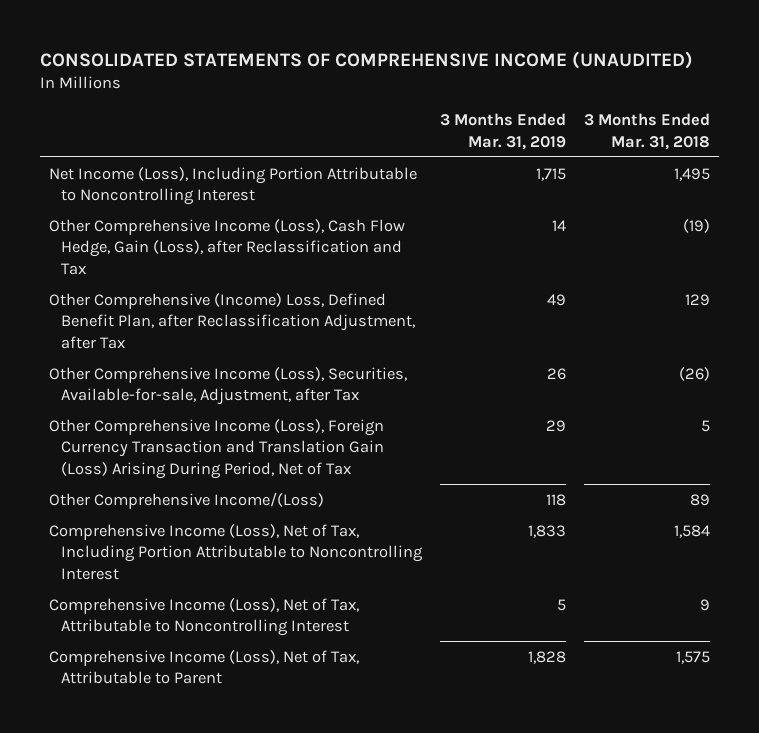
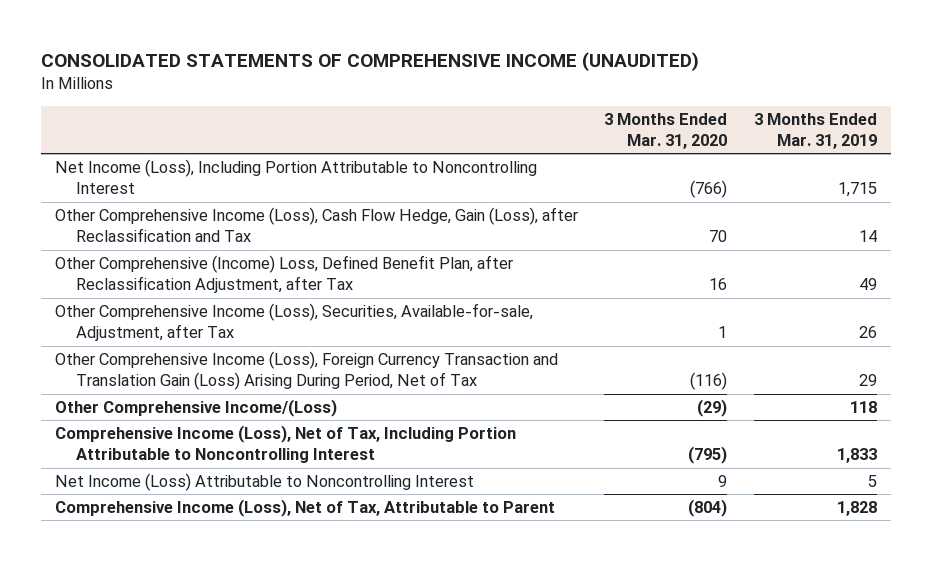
[584,113,711,150] 3 Months Ended Mar. 31, 2018 -> none
none -> [604,112,728,150] 3 Months Ended Mar. 31, 2020
[49,597,360,637] Comprehensive Income (Loss), Net of Tax, Attributable to Noncontrolling Interest -> [54,472,474,491] Net Income (Loss) Attributable to Noncontrolling Interest

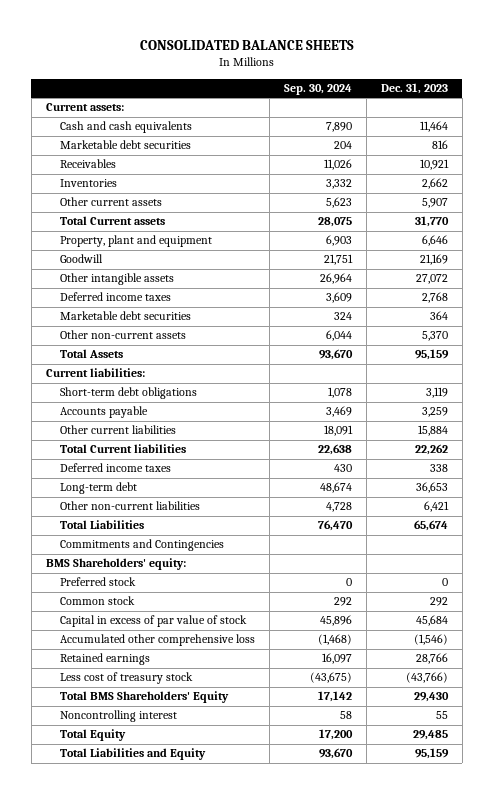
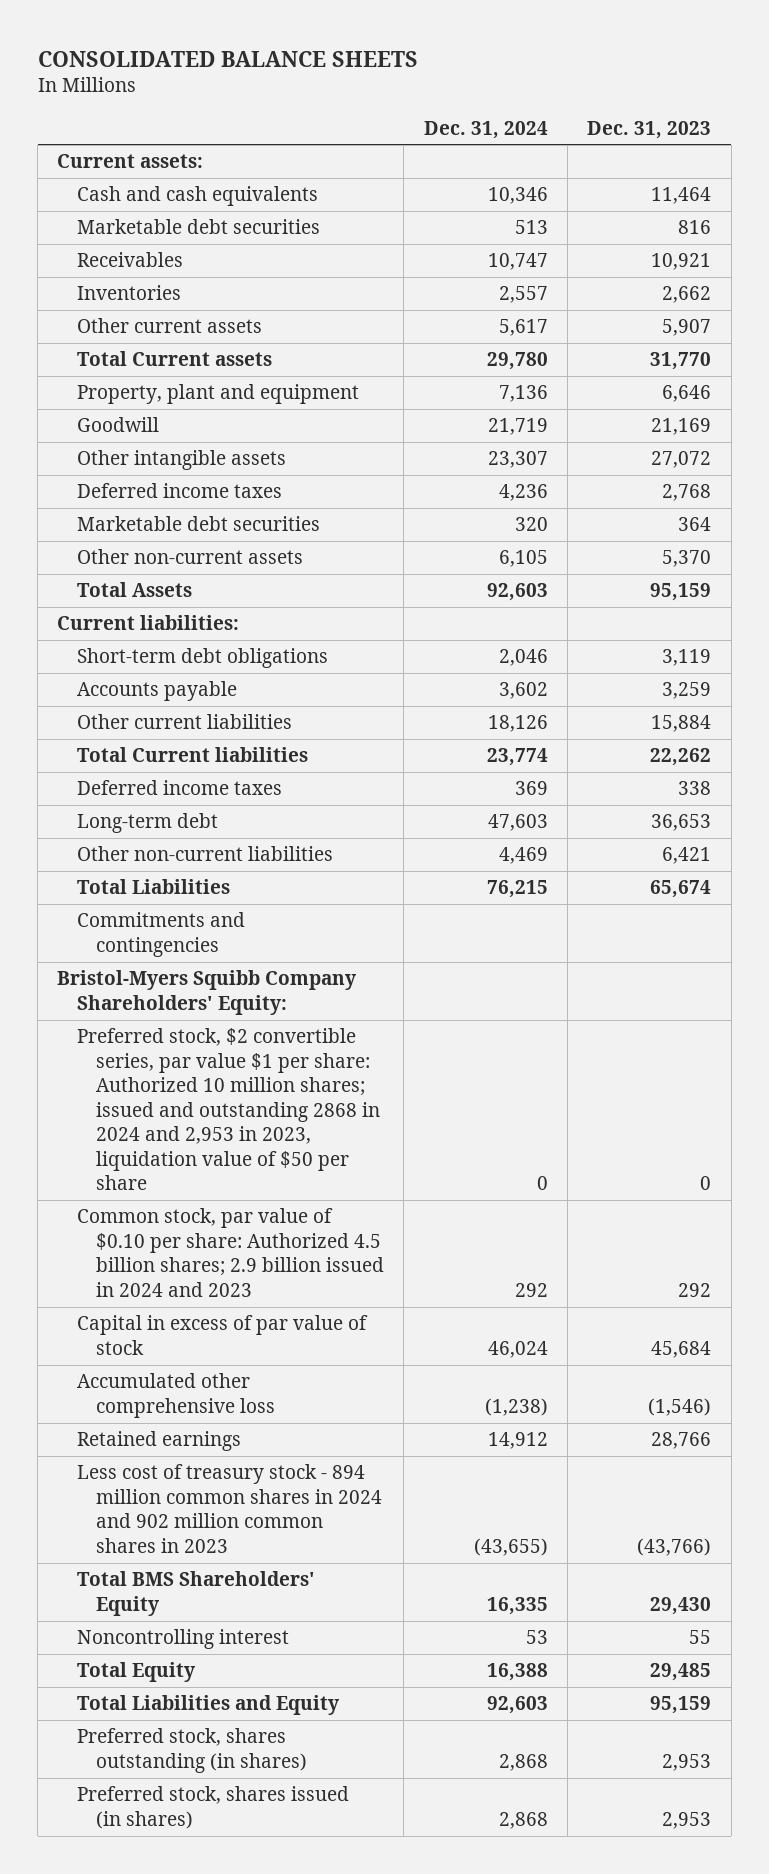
[284,84,353,96] Sep. 30, 2024 -> none
none -> [423,120,548,139] Dec. 31, 2024
[60,539,225,552] Commitments and Contingencies -> [76,912,245,957] Commitments and contingencies
[45,558,186,571] BMS Shareholders' equity: -> [57,970,357,1015] Bristol-Myers Squibb Company Shareholders' Equity:
[60,577,137,587] Preferred stock -> [76,1028,381,1191] Preferred stock, $2 convertible series, par value $1 per share: Authorized 10 million shares; issued and outstanding 2868 in 2024 and 2,953 in 2023, liquidation value of $50 per share
[60,596,136,606] Common stock -> [76,1208,385,1297] Common stock, par value of $0.10 per share: Authorized 4.5 billion shares; 2.9 billion issued in 2024 and 2023
[60,672,194,685] Less cost of treasury stock -> [76,1464,383,1553] Less cost of treasury stock - 894 million common shares in 2024 and 902 million common shares in 2023
none -> [76,1728,308,1773] Preferred stock, shares outstanding (in shares)
none -> [76,1786,349,1829] Preferred stock, shares issued (in shares)

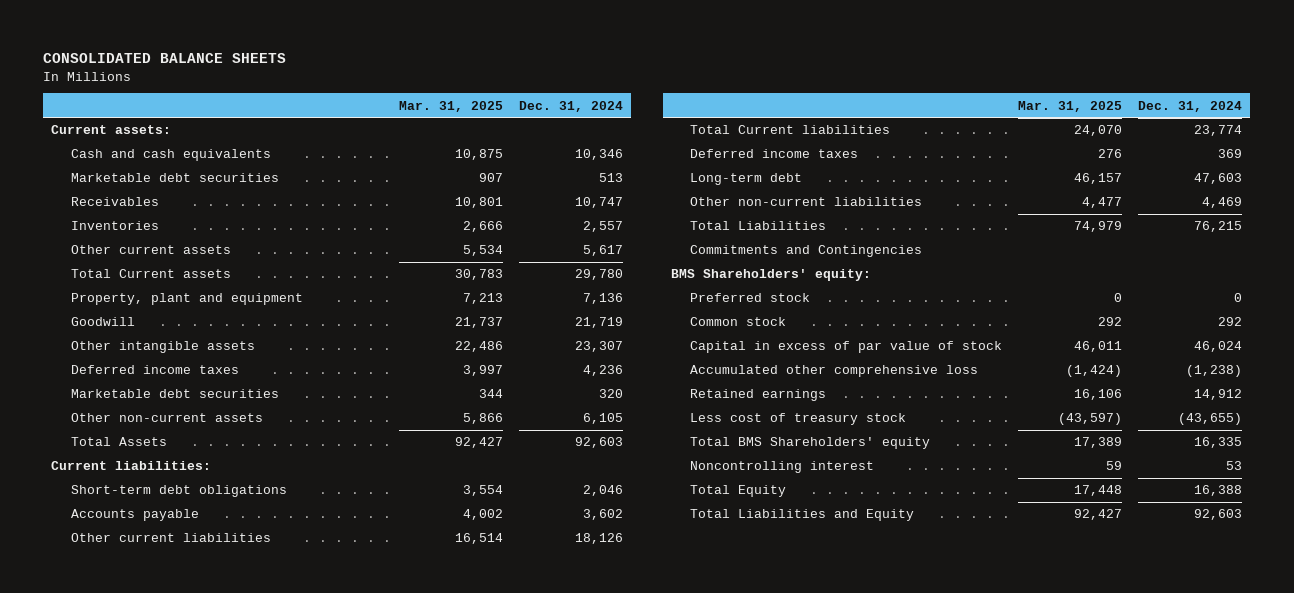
[587,120,712,139] Dec. 31, 2023 -> none
none -> [398,100,503,112] Mar. 31, 2025
[76,912,245,957] Commitments and contingencies -> [690,245,923,258] Commitments and Contingencies
[57,970,357,1015] Bristol-Myers Squibb Company Shareholders' Equity: -> [670,269,871,282] BMS Shareholders' equity:
[76,1028,381,1191] Preferred stock, $2 convertible series, par value $1 per share: Authorized 10 million shares; issued and outstanding 2868 in 2024 and 2,953 in 2023, liquidation value of $50 per share -> [690,293,811,303] Preferred stock
[76,1208,385,1297] Common stock, par value of $0.10 per share: Authorized 4.5 billion shares; 2.9 billion issued in 2024 and 2023 -> [690,317,787,327] Common stock
[76,1464,383,1553] Less cost of treasury stock - 894 million common shares in 2024 and 902 million common shares in 2023 -> [690,413,907,426] Less cost of treasury stock
[76,1571,315,1616] Total BMS Shareholders' Equity -> [690,437,931,450] Total BMS Shareholders' equity
[76,1728,308,1773] Preferred stock, shares outstanding (in shares) -> none
[76,1786,349,1829] Preferred stock, shares issued (in shares) -> none

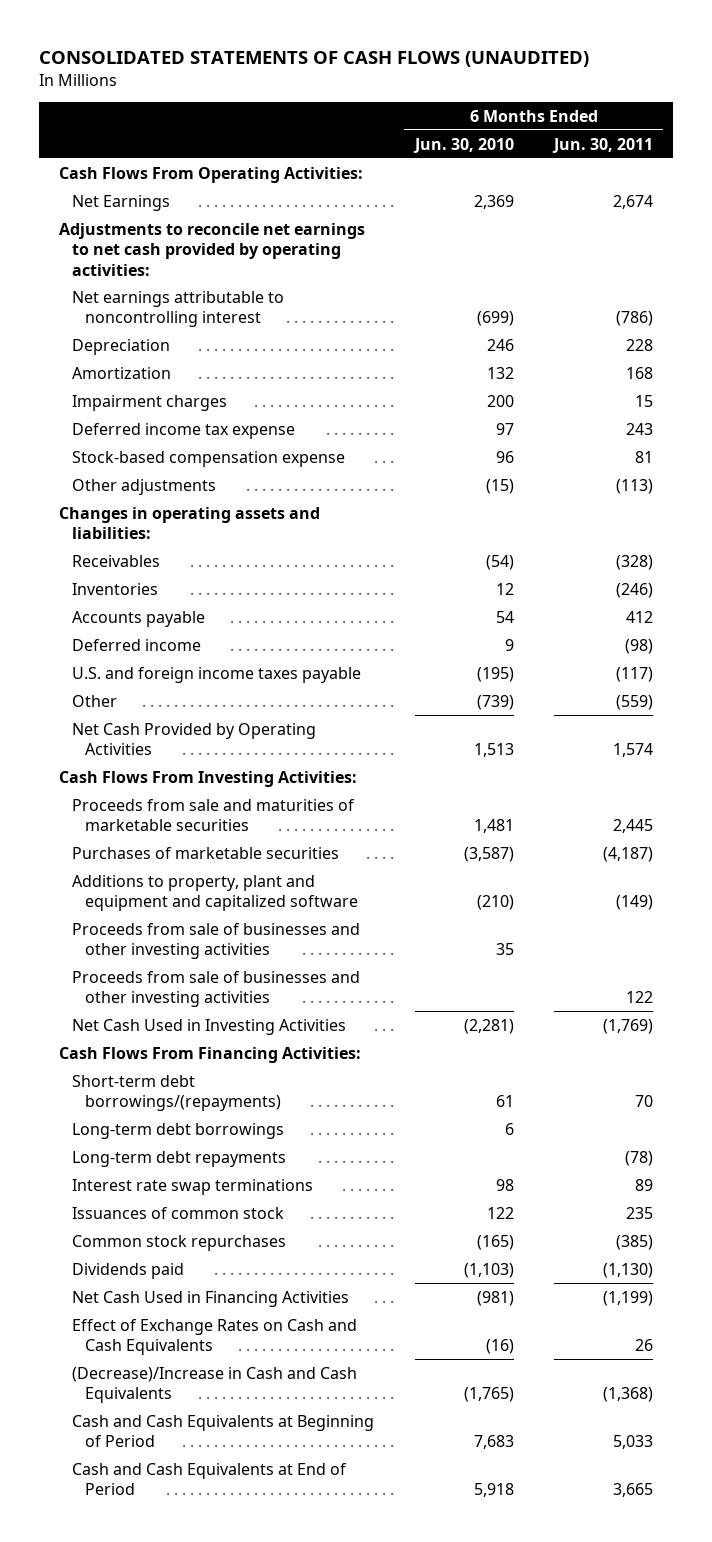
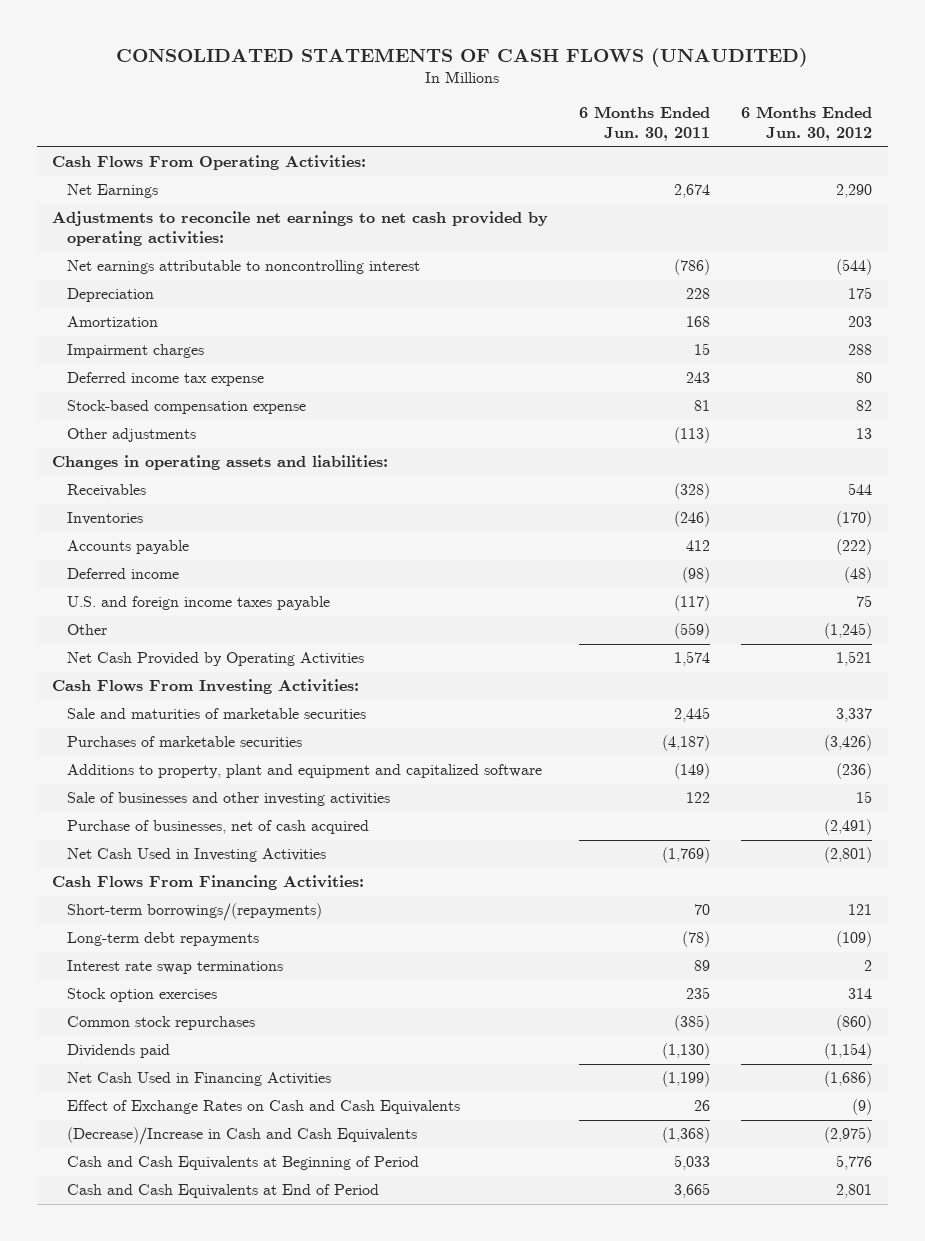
[412,137,514,153] Jun. 30, 2010 -> none
none -> [741,106,873,142] 6 Months Ended Jun. 30, 2012
[72,798,356,832] Proceeds from sale and maturities of marketable securities -> [67,708,367,720] Sale and maturities of marketable securities
[72,922,361,960] Proceeds from sale of businesses and other investing activities -> none
[72,970,361,1008] Proceeds from sale of businesses and other investing activities -> [67,792,391,807] Sale of businesses and other investing activities
none -> [67,820,370,835] Purchase of businesses, net of cash acquired
[72,1122,285,1139] Long-term debt borrowings -> none
[72,1074,282,1112] Short-term debt borrowings/(repayments) -> [67,903,323,922] Short-term borrowings/(repayments)
[72,1206,285,1219] Issuances of common stock -> [67,988,218,1003] Stock option exercises

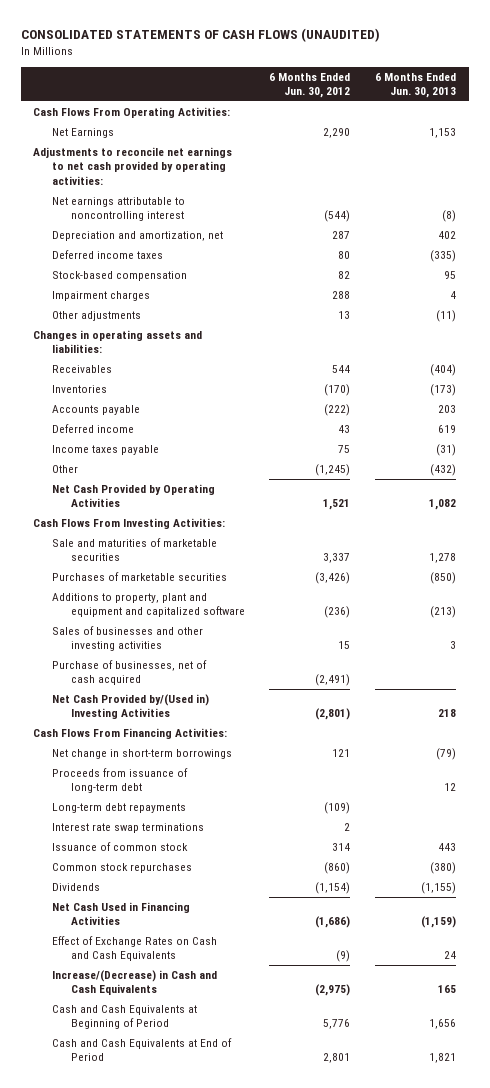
[579,106,711,142] 6 Months Ended Jun. 30, 2011 -> none
none -> [375,72,457,99] 6 Months Ended Jun. 30, 2013
[67,288,155,303] Depreciation -> none
[67,316,159,328] Amortization -> none
none -> [52,230,224,241] Depreciation and amortization, net
none -> [52,249,164,259] Deferred income taxes
none -> [52,270,188,281] Stock-based compensation
[67,372,265,387] Deferred income tax expense -> none
[67,400,307,415] Stock-based compensation expense -> none
[844,567,873,584] (48) -> [338,424,351,433] 43
[67,596,331,611] U.S. and foreign income taxes payable -> [52,444,160,455] Income taxes payable
[67,792,391,807] Sale of businesses and other investing activities -> [52,625,204,652] Sales of businesses and other investing activities
[67,848,327,863] Net Cash Used in Investing Activities -> [52,693,210,720] Net Cash Provided by/(Used in) Investing Activities
[67,903,323,922] Short-term borrowings/(repayments) -> [52,748,233,759] Net change in short-term borrowings
none -> [52,767,189,794] Proceeds from issuance of long-term debt
[67,988,218,1003] Stock option exercises -> [52,841,189,851] Issuance of common stock
[67,1044,171,1059] Dividends paid -> [52,882,101,891] Dividends
[67,1127,418,1146] (Decrease)/Increase in Cash and Cash Equivalents -> [52,969,218,996] Increase/(Decrease) in Cash and Cash Equivalents

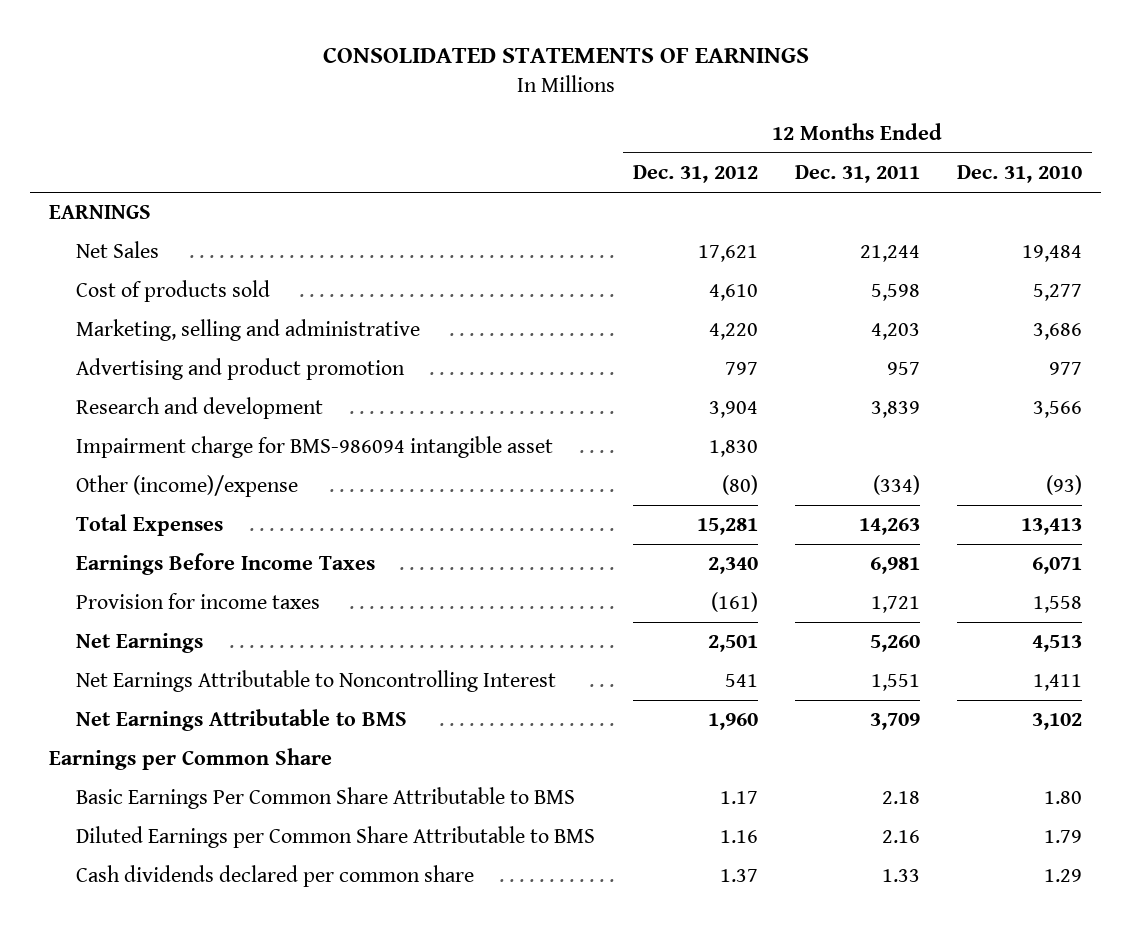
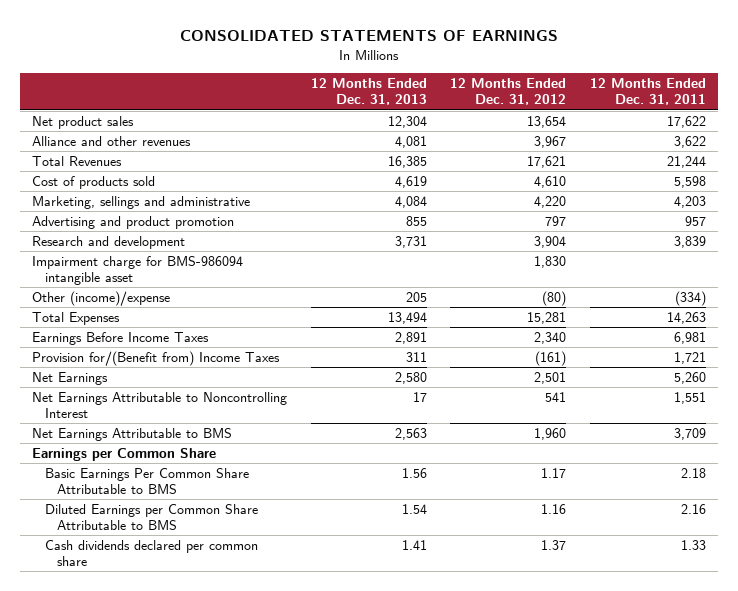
[957,165,1083,184] Dec. 31, 2010 -> none
none -> [310,78,427,106] 12 Months Ended Dec. 31, 2013
[48,205,151,220] EARNINGS -> none
none -> [32,115,135,129] Net product sales
none -> [32,135,192,146] Alliance and other revenues
[76,241,160,259] Net Sales -> [32,155,123,166] Total Revenues
[76,319,421,342] Marketing, selling and administrative -> [32,195,251,209] Marketing, sellings and administrative
[76,593,321,610] Provision for income taxes -> [32,350,281,366] Provision for/(Benefit from) Income Taxes

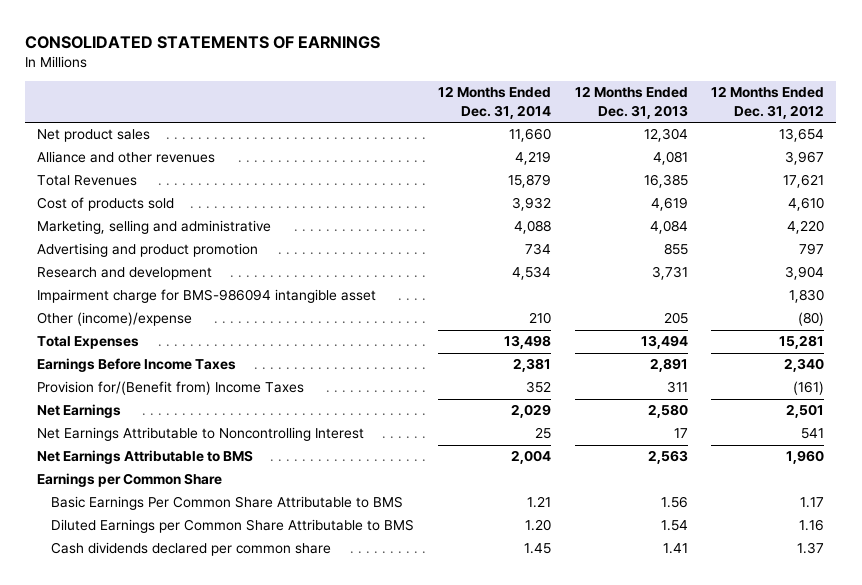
[590,78,707,106] 12 Months Ended Dec. 31, 2011 -> none
none -> [438,86,552,119] 12 Months Ended Dec. 31, 2014
[32,195,251,209] Marketing, sellings and administrative -> [37,220,272,235] Marketing, selling and administrative

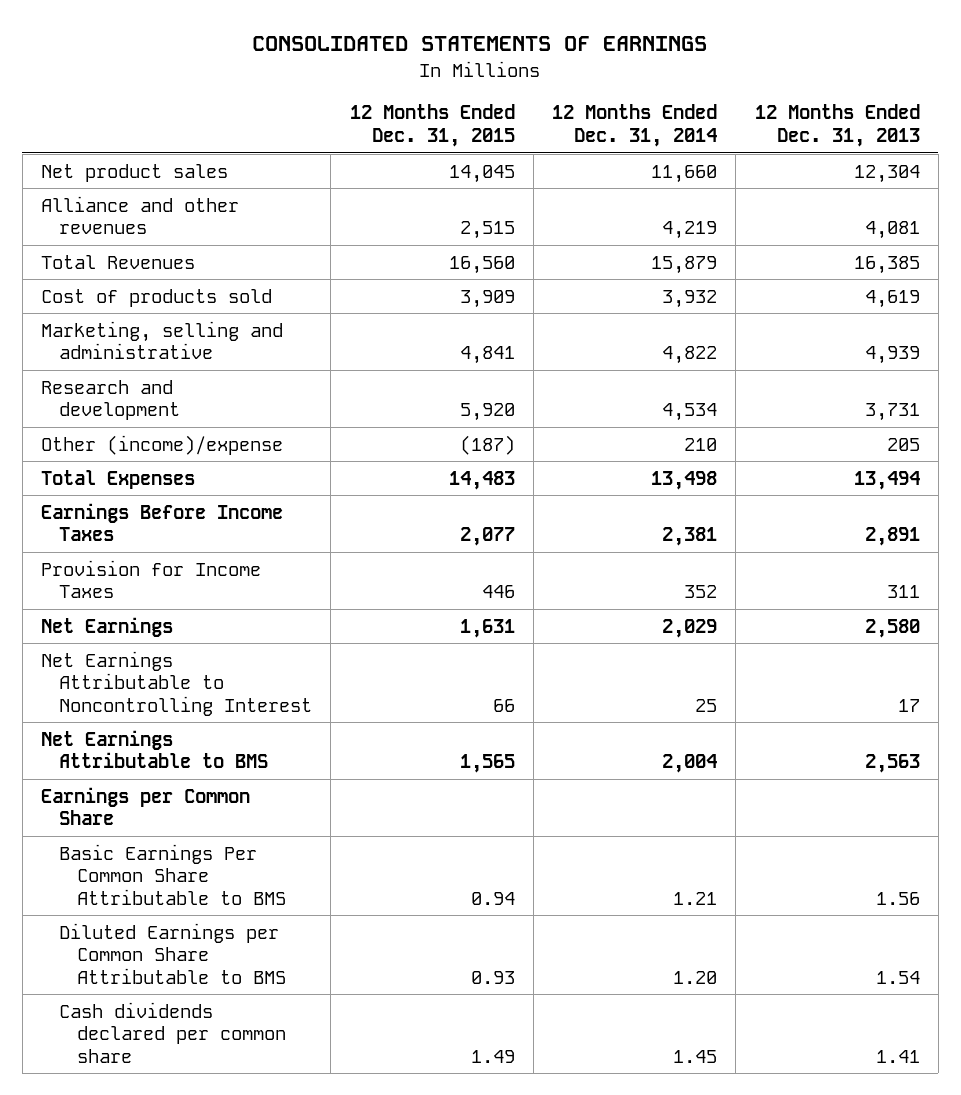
[711,86,825,119] 12 Months Ended Dec. 31, 2012 -> none
none -> [349,104,515,147] 12 Months Ended Dec. 31, 2015
[37,243,259,258] Advertising and product promotion -> none
[514,220,552,235] 4,088 -> [662,346,718,365] 4,822
[649,220,688,235] 4,084 -> [864,346,920,365] 4,939
[37,289,377,304] Impairment charge for BMS-986094 intangible asset -> none
[37,381,305,396] Provision for/(Benefit from) Income Taxes -> [40,559,261,599] Provision for Income Taxes

